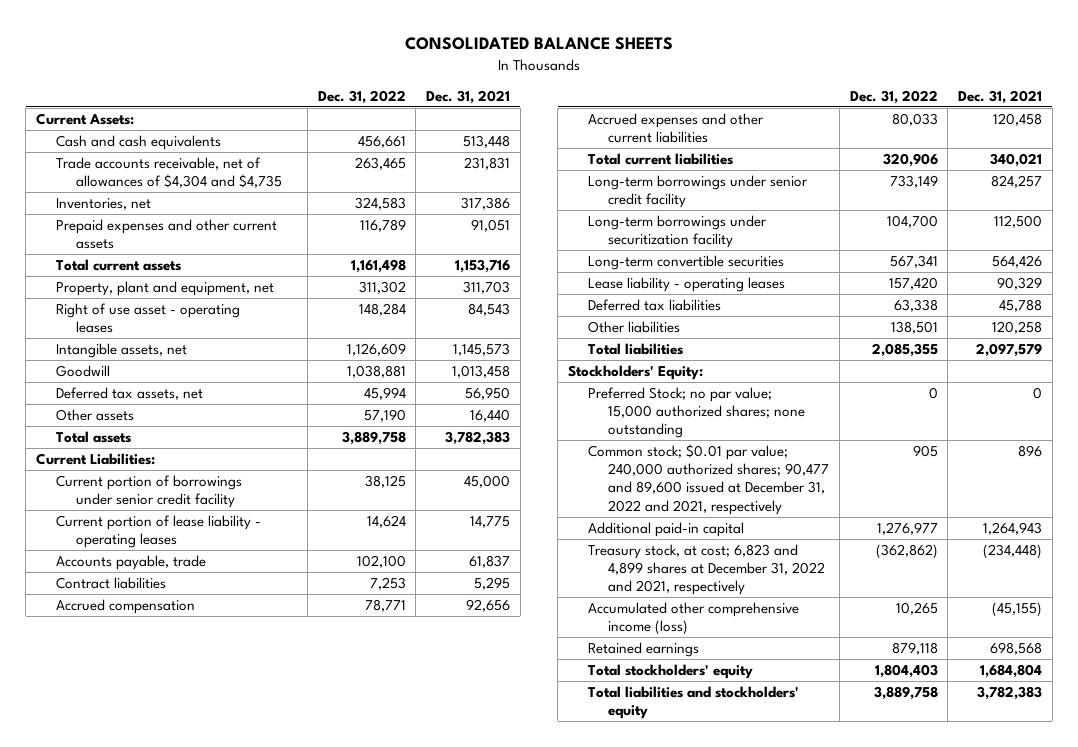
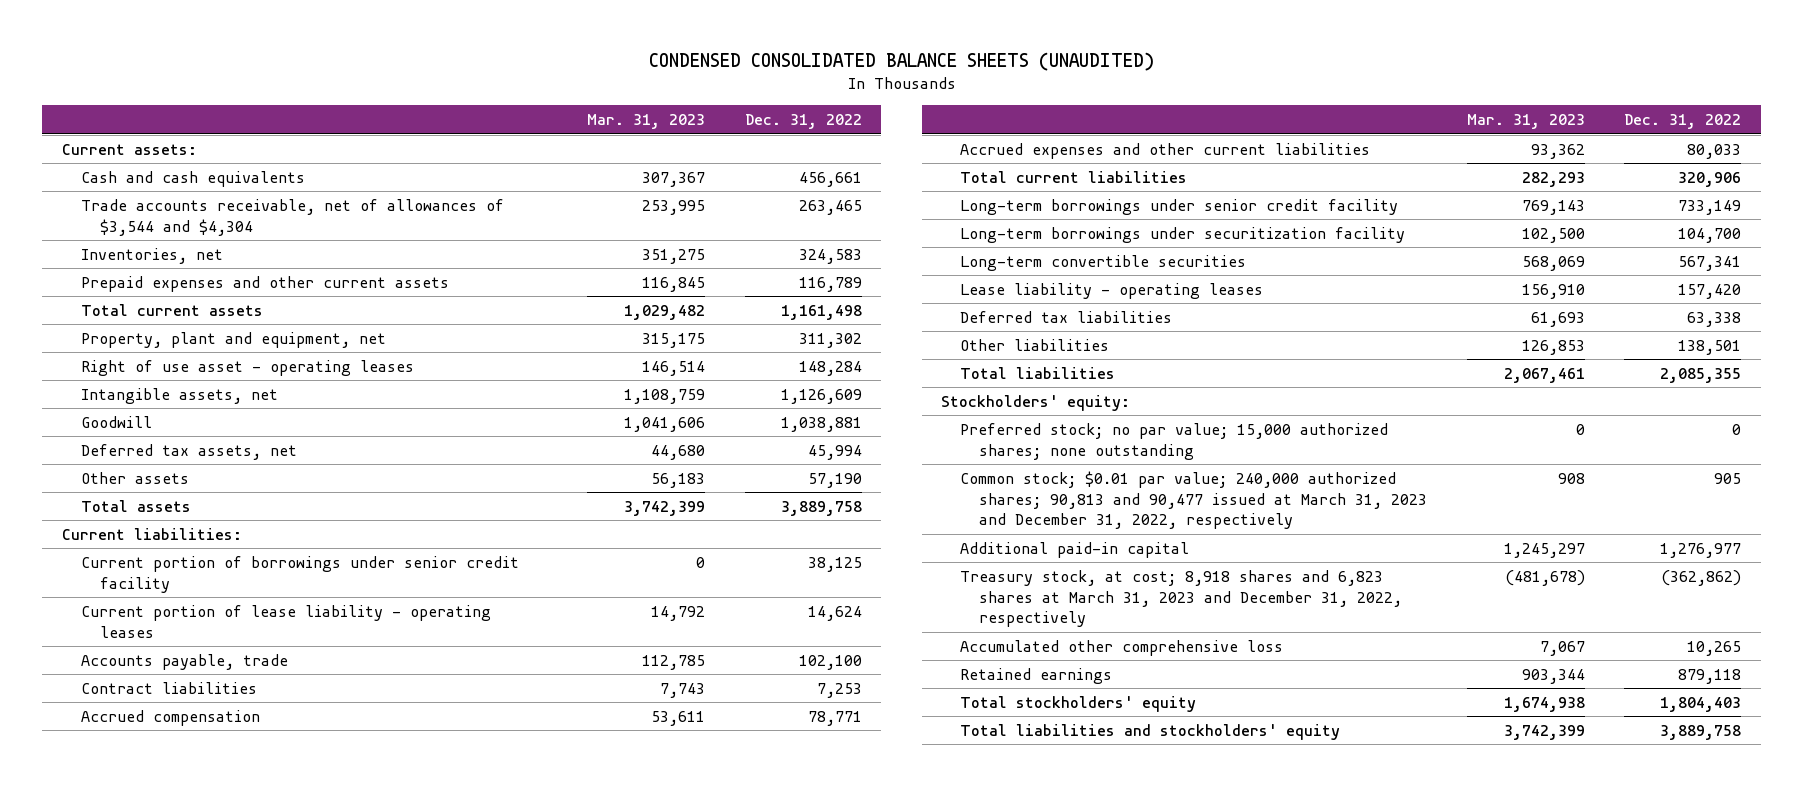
[404,37,673,51] CONSOLIDATED BALANCE SHEETS -> [648,52,1154,72] CONDENSED CONSOLIDATED BALANCE SHEETS (UNAUDITED)
[426,89,511,104] Dec. 31, 2021 -> none
none -> [587,113,706,129] Mar. 31, 2023
[36,112,135,125] Current Assets: -> [61,143,197,155] Current assets:
[56,156,283,189] Trade accounts receivable, net of allowances of $4,304 and $4,735 -> [81,198,505,236] Trade accounts receivable, net of allowances of $3,544 and $4,304
[36,452,156,465] Current Liabilities: -> [61,527,242,540] Current liabilities:
[567,364,703,380] Stockholders' Equity: -> [941,394,1131,411] Stockholders' equity:
[588,386,806,439] Preferred Stock; no par value; 15,000 authorized shares; none outstanding -> [960,422,1389,460] Preferred stock; no par value; 15,000 authorized shares; none outstanding
[588,443,830,515] Common stock; $0.01 par value; 240,000 authorized shares; 90,477 and 89,600 issued at December 31, 2022 and 2021, respectively -> [960,470,1428,530] Common stock; $0.01 par value; 240,000 authorized shares; 90,813 and 90,477 issued at March 31, 2023 and December 31, 2022, respectively
[588,543,826,596] Treasury stock, at cost; 6,823 and 4,899 shares at December 31, 2022 and 2021, respectively -> [960,569,1403,628] Treasury stock, at cost; 8,918 shares and 6,823 shares at March 31, 2023 and December 31, 2022, respectively
[588,601,800,636] Accumulated other comprehensive income (loss) -> [960,639,1284,656] Accumulated other comprehensive loss

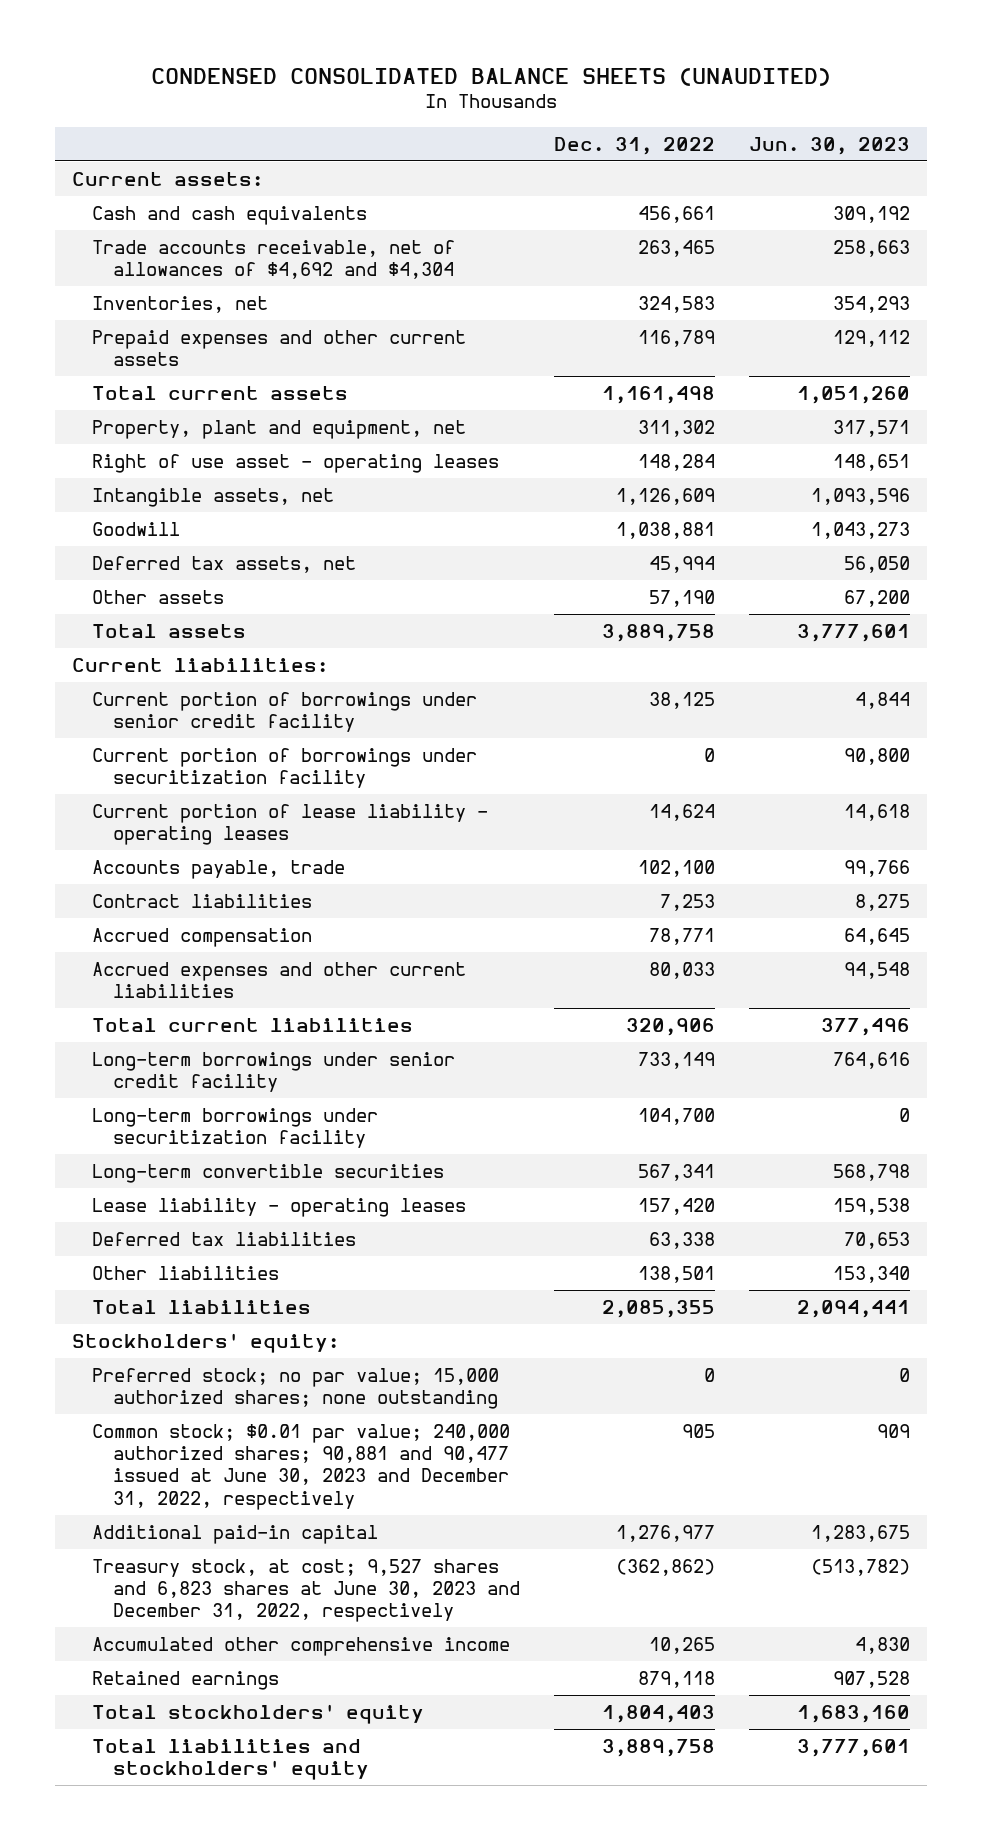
[587,113,706,129] Mar. 31, 2023 -> none
none -> [748,136,910,155] Jun. 30, 2023
[81,198,505,236] Trade accounts receivable, net of allowances of $3,544 and $4,304 -> [92,239,456,280] Trade accounts receivable, net of allowances of $4,692 and $4,304
none -> [92,747,478,789] Current portion of borrowings under securitization facility
[960,470,1428,530] Common stock; $0.01 par value; 240,000 authorized shares; 90,813 and 90,477 issued at March 31, 2023 and December 31, 2022, respectively -> [92,1423,511,1510] Common stock; $0.01 par value; 240,000 authorized shares; 90,881 and 90,477 issued at June 30, 2023 and December 31, 2022, respectively
[960,569,1403,628] Treasury stock, at cost; 8,918 shares and 6,823 shares at March 31, 2023 and December 31, 2022, respectively -> [92,1558,520,1623] Treasury stock, at cost; 9,527 shares and 6,823 shares at June 30, 2023 and December 31, 2022, respectively
[960,639,1284,656] Accumulated other comprehensive loss -> [92,1636,511,1656] Accumulated other comprehensive income

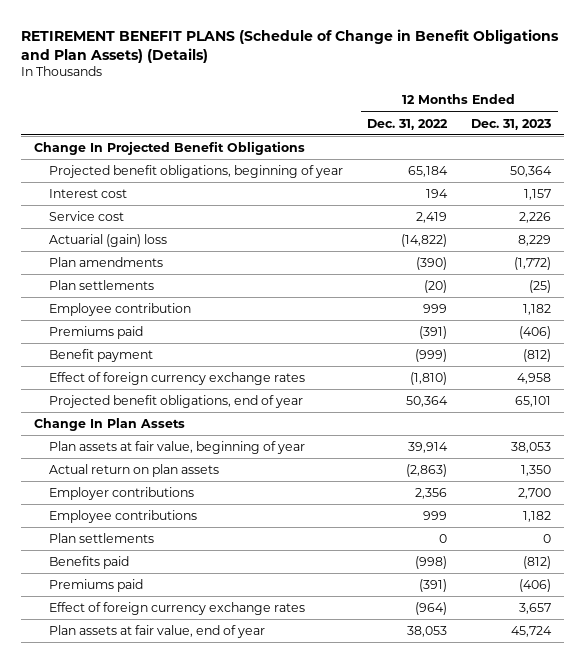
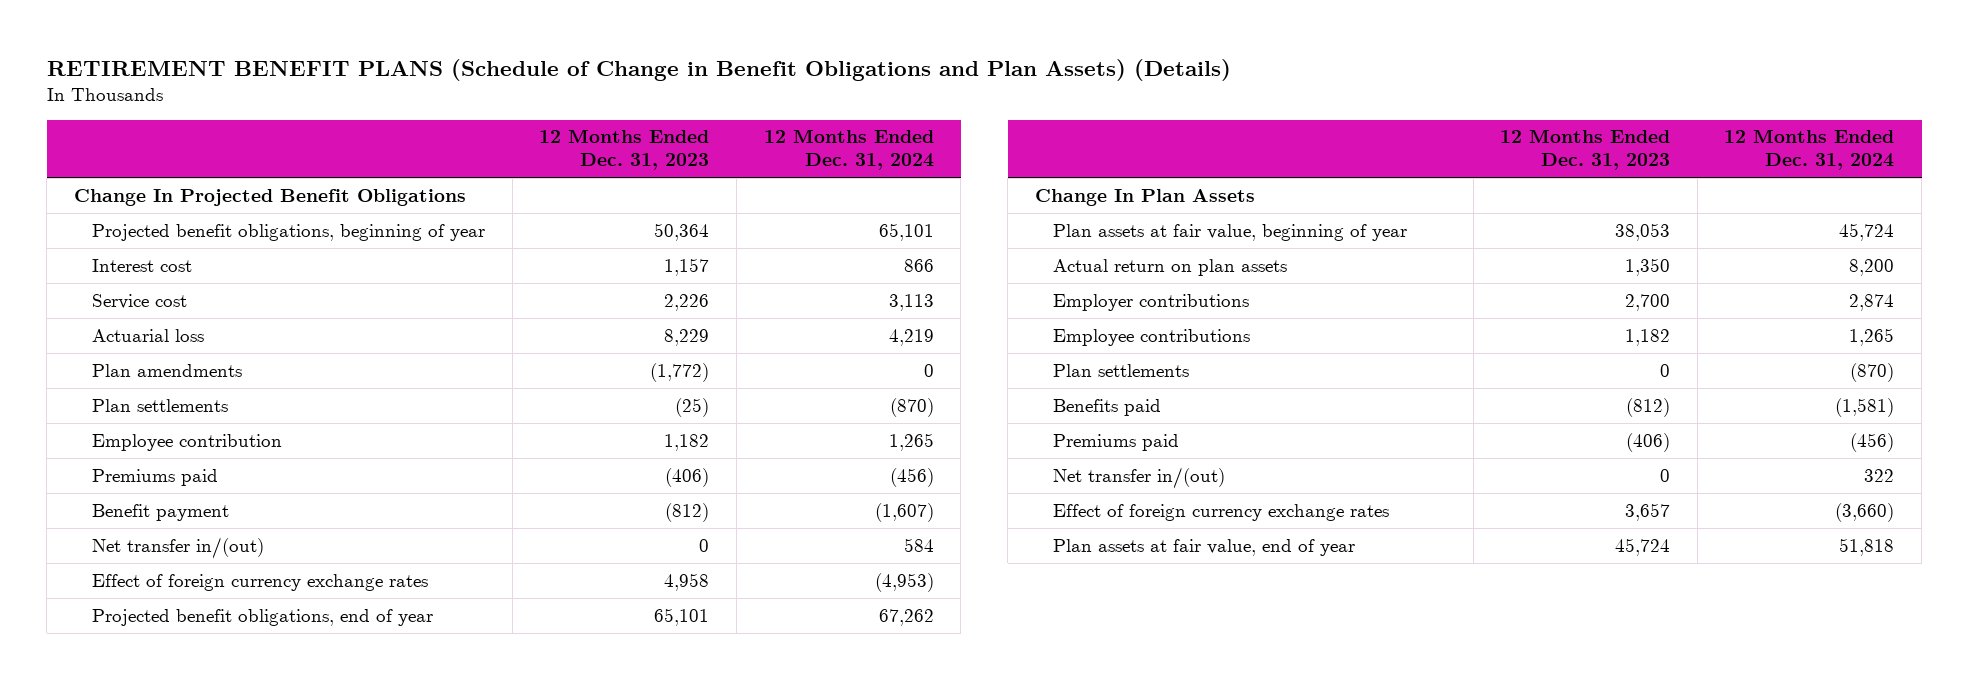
[366,118,448,130] Dec. 31, 2022 -> none
none -> [763,129,934,171] 12 Months Ended Dec. 31, 2024
[48,233,167,247] Actuarial (gain) loss -> [92,328,205,342] Actuarial loss
none -> [92,536,265,559] Net transfer in/(out)
none -> [1053,466,1226,489] Net transfer in/(out)

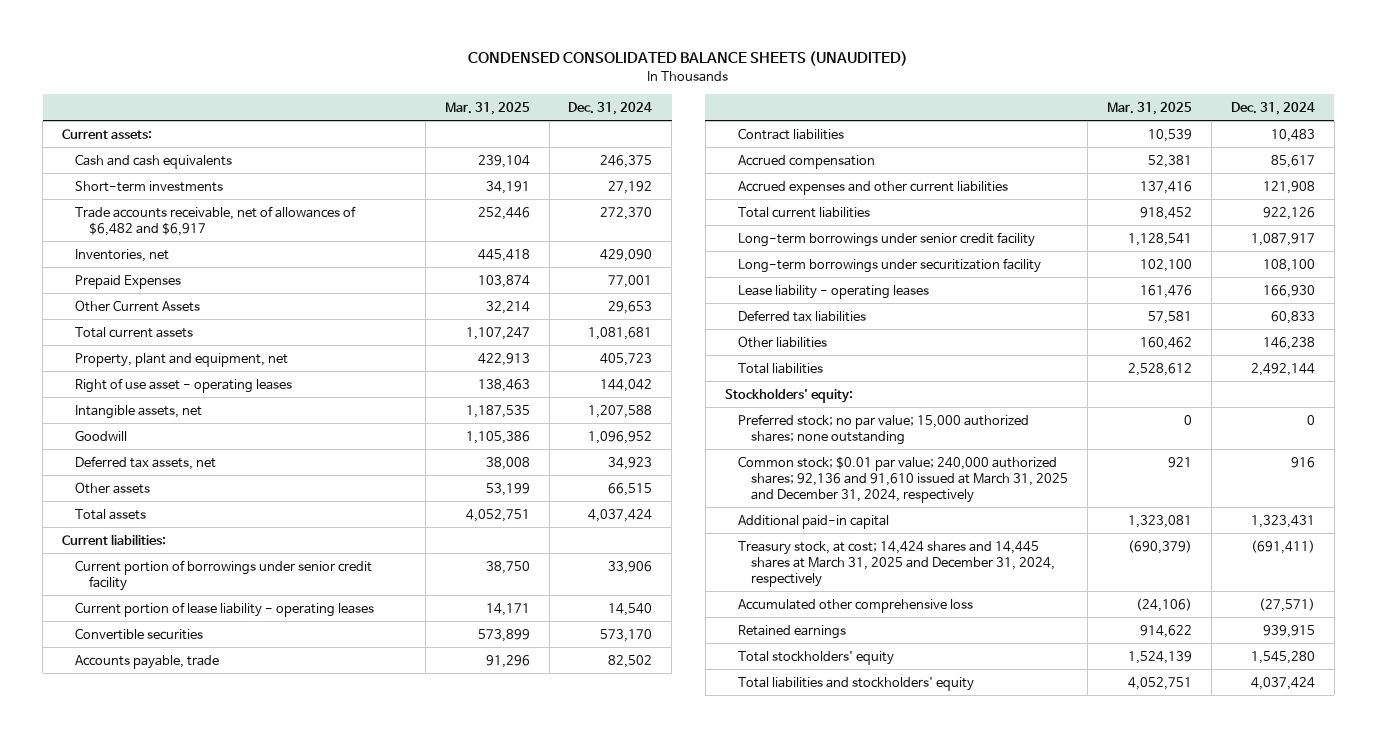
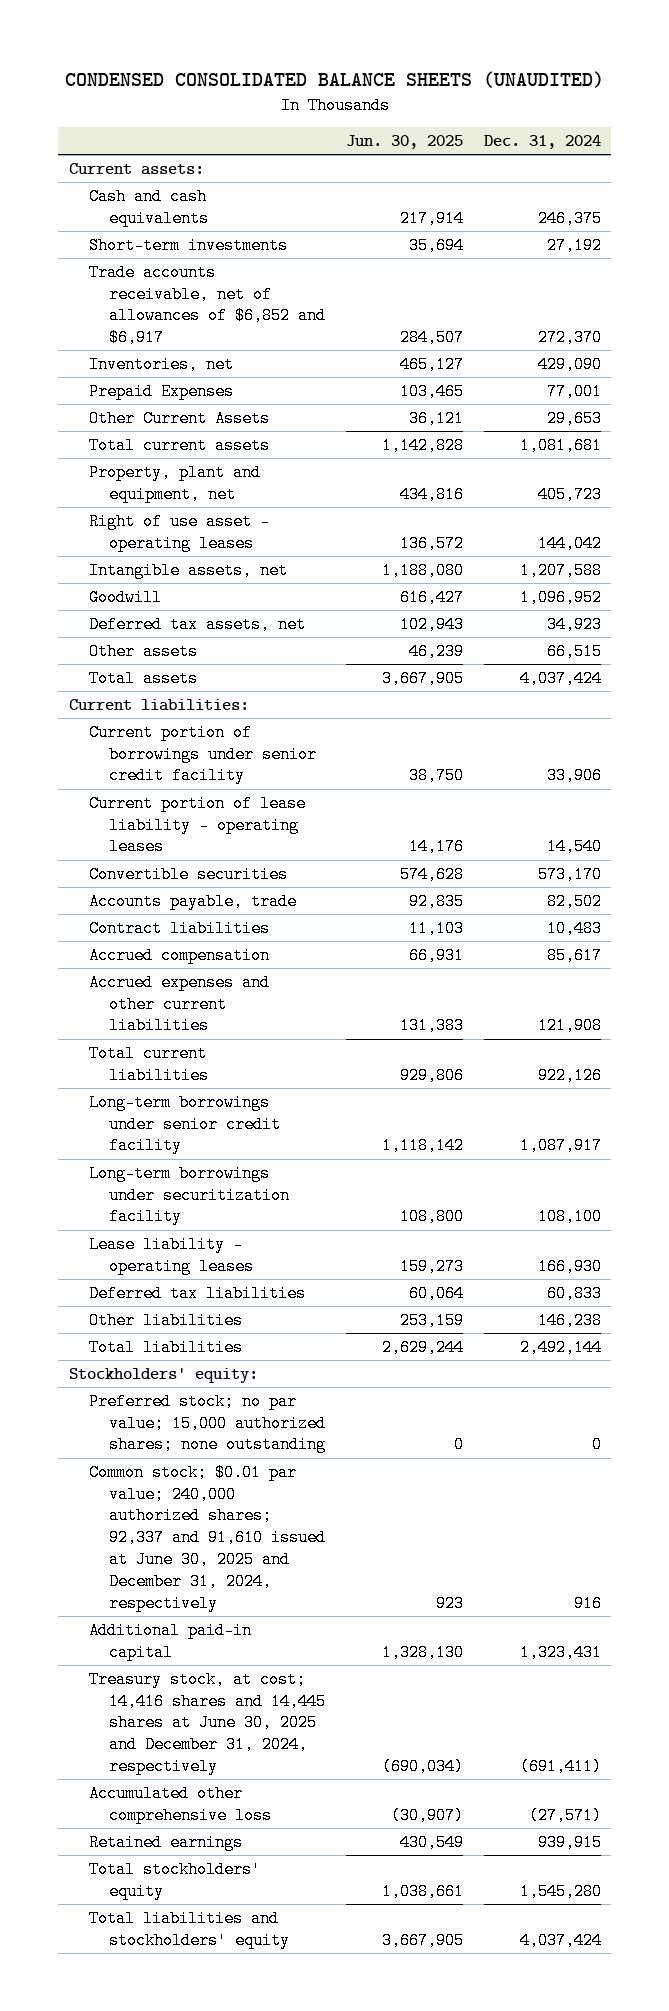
[444,101,530,115] Mar. 31, 2025 -> none
none -> [345,135,463,150] Jun. 30, 2025
[75,205,357,236] Trade accounts receivable, net of allowances of $6,482 and $6,917 -> [88,263,326,347] Trade accounts receivable, net of allowances of $6,852 and $6,917
[737,455,1069,503] Common stock; $0.01 par value; 240,000 authorized shares; 92,136 and 91,610 issued at March 31, 2025 and December 31, 2024, respectively -> [88,1463,326,1612] Common stock; $0.01 par value; 240,000 authorized shares; 92,337 and 91,610 issued at June 30, 2025 and December 31, 2024, respectively
[737,540,1056,587] Treasury stock, at cost; 14,424 shares and 14,445 shares at March 31, 2025 and December 31, 2024, respectively -> [88,1670,326,1776] Treasury stock, at cost; 14,416 shares and 14,445 shares at June 30, 2025 and December 31, 2024, respectively

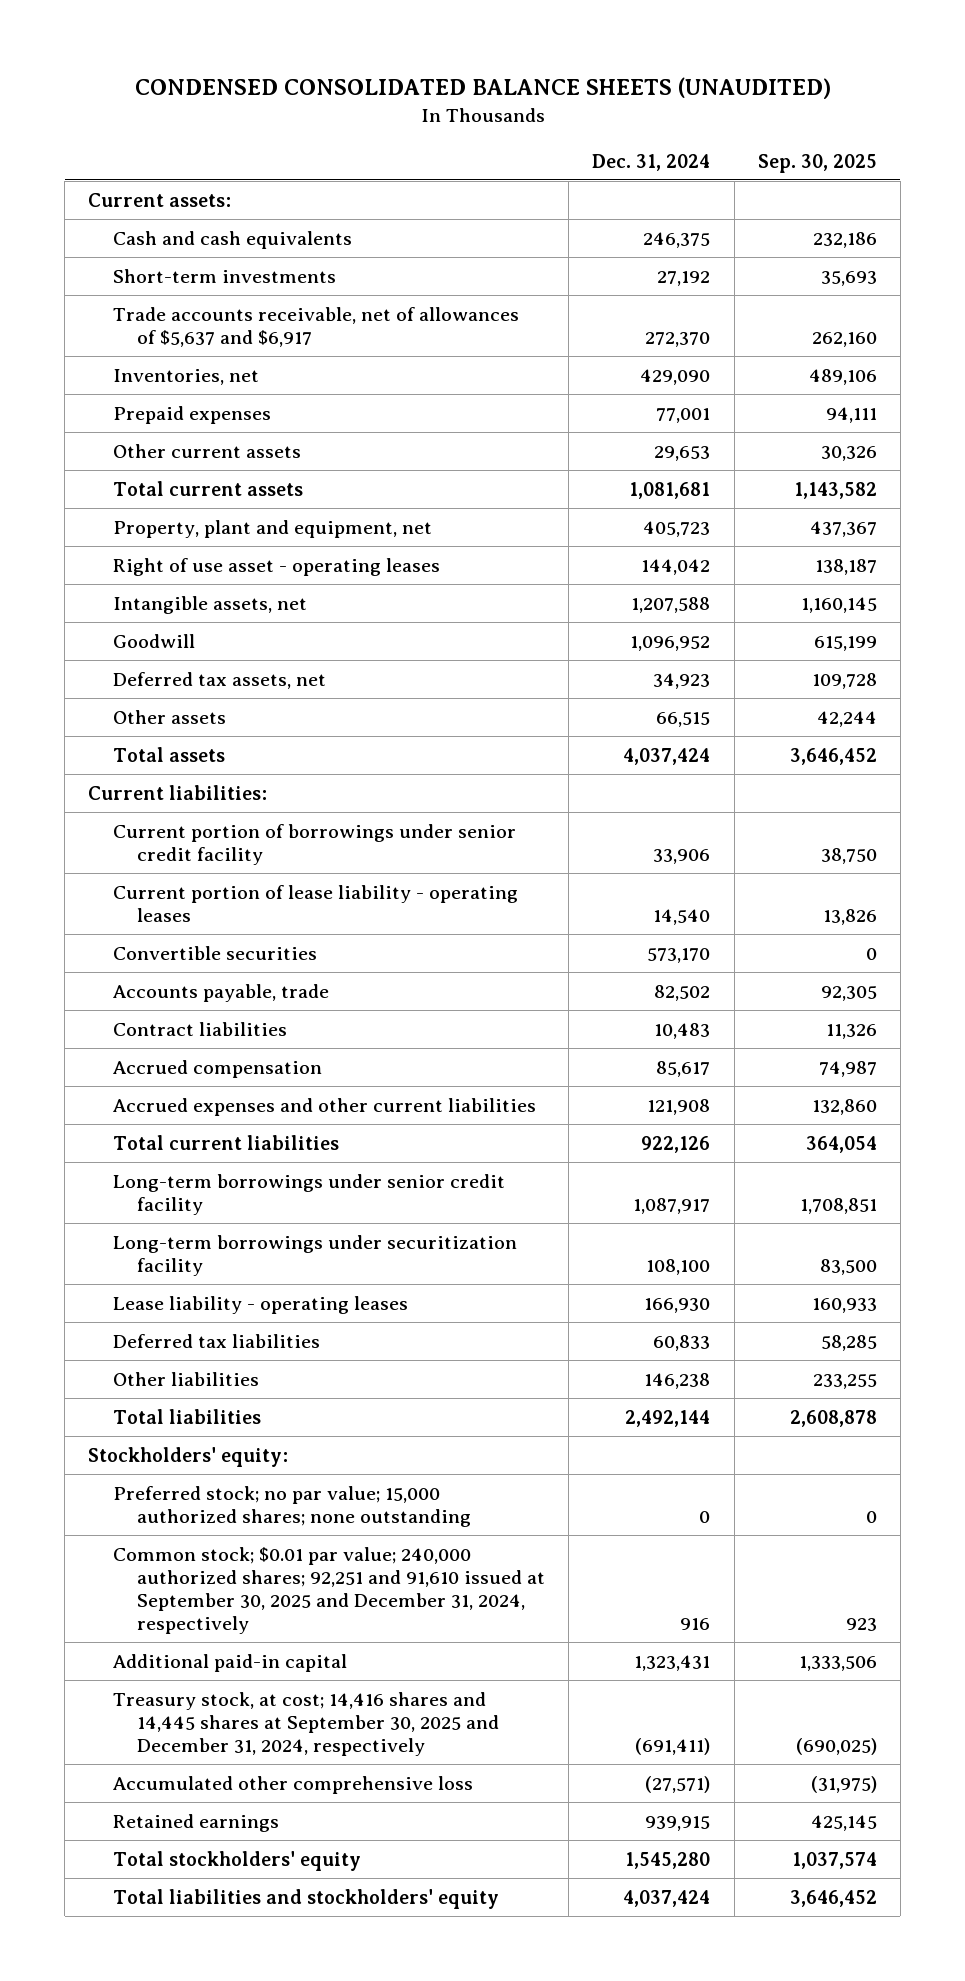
[345,135,463,150] Jun. 30, 2025 -> none
none -> [757,153,877,173] Sep. 30, 2025
[88,263,326,347] Trade accounts receivable, net of allowances of $6,852 and $6,917 -> [112,306,519,347] Trade accounts receivable, net of allowances of $5,637 and $6,917
[88,382,234,400] Prepaid Expenses -> [112,405,271,424] Prepaid expenses
[88,409,270,427] Other Current Assets -> [112,443,301,458] Other current assets
[88,1463,326,1612] Common stock; $0.01 par value; 240,000 authorized shares; 92,337 and 91,610 issued at June 30, 2025 and December 31, 2024, respectively -> [112,1546,546,1634] Common stock; $0.01 par value; 240,000 authorized shares; 92,251 and 91,610 issued at September 30, 2025 and December 31, 2024, respectively
[88,1670,326,1776] Treasury stock, at cost; 14,416 shares and 14,445 shares at June 30, 2025 and December 31, 2024, respectively -> [112,1691,500,1756] Treasury stock, at cost; 14,416 shares and 14,445 shares at September 30, 2025 and December 31, 2024, respectively

